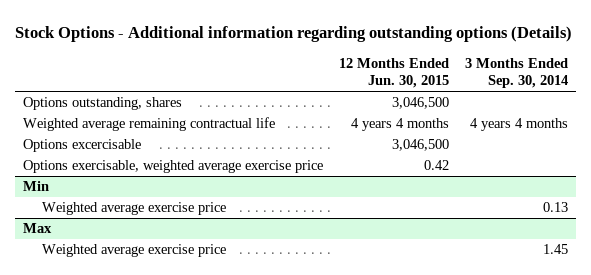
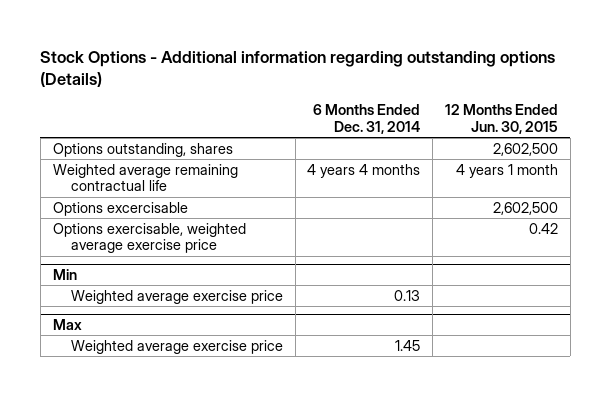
[464,57,568,89] 3 Months Ended Sep. 30, 2014 -> none
none -> [313,104,421,134] 6 Months Ended Dec. 31, 2014
[392,97,450,110] 3,046,500 -> [493,142,559,156] 2,602,500
[351,118,450,132] 4 years 4 months -> [456,163,559,178] 4 years 1 month
[392,139,450,152] 3,046,500 -> [493,201,559,215] 2,602,500

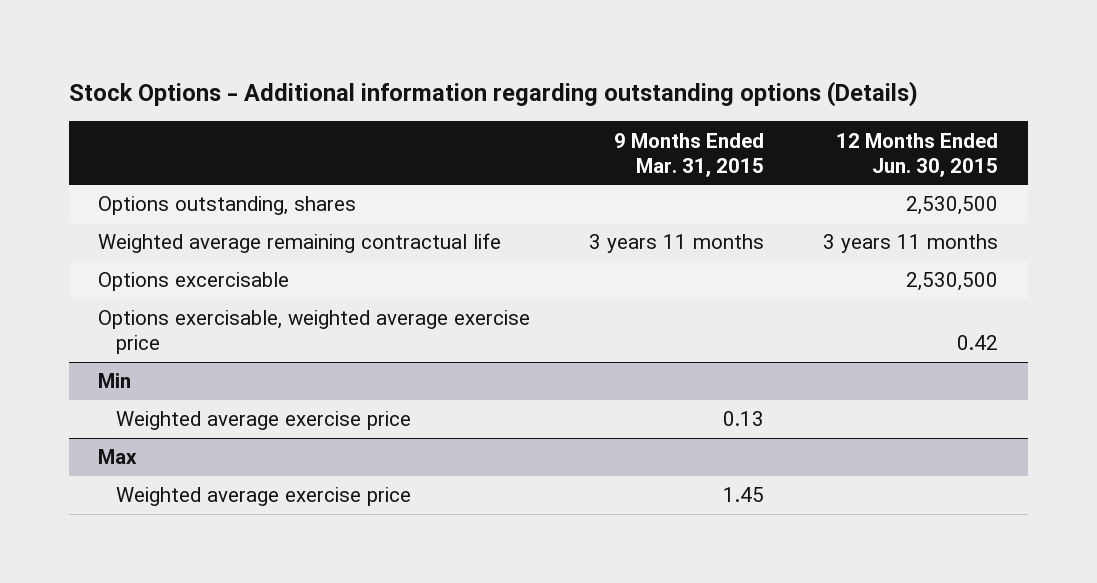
[313,104,421,134] 6 Months Ended Dec. 31, 2014 -> none
none -> [614,132,765,177] 9 Months Ended Mar. 31, 2015
[493,142,559,156] 2,602,500 -> [906,196,999,216] 2,530,500
[456,163,559,178] 4 years 1 month -> [823,234,999,254] 3 years 11 months
[493,201,559,215] 2,602,500 -> [906,272,999,292] 2,530,500

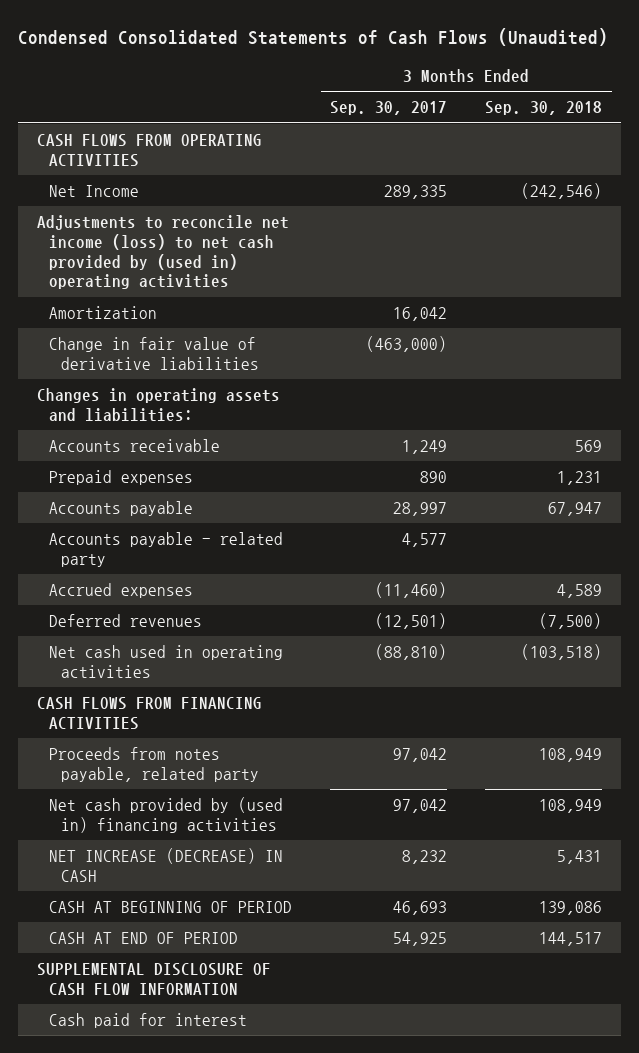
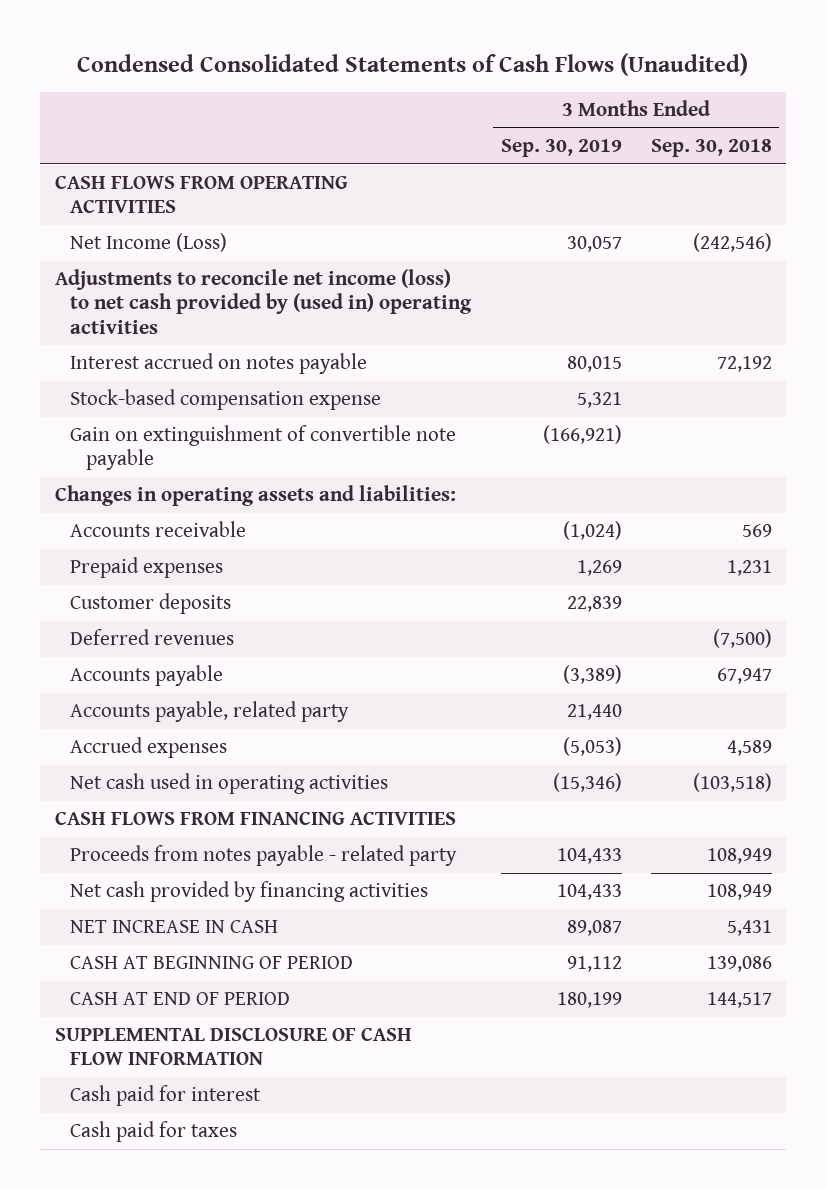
[330,101,448,116] Sep. 30, 2017 -> none
none -> [500,138,622,157] Sep. 30, 2019
[49,184,140,197] Net Income -> [70,233,228,253] Net Income (Loss)
[49,305,158,319] Amortization -> none
[49,336,260,370] Change in fair value of derivative liabilities -> none
none -> [70,353,368,375] Interest accrued on notes payable
none -> [70,389,382,411] Stock-based compensation expense
none -> [70,425,457,471] Gain on extinguishment of convertible note payable
none -> [70,593,232,615] Customer deposits
[49,613,203,627] Deferred revenues -> [70,629,235,646] Deferred revenues
[49,531,284,567] Accounts payable - related party -> [70,701,350,723] Accounts payable, related party
[49,746,260,782] Proceeds from notes payable, related party -> [70,845,458,867] Proceeds from notes payable - related party
[49,796,284,833] Net cash provided by (used in) financing activities -> [70,881,429,903] Net cash provided by financing activities
[49,847,284,882] NET INCREASE (DECREASE) IN CASH -> [70,920,279,934] NET INCREASE IN CASH
none -> [70,1121,238,1143] Cash paid for taxes

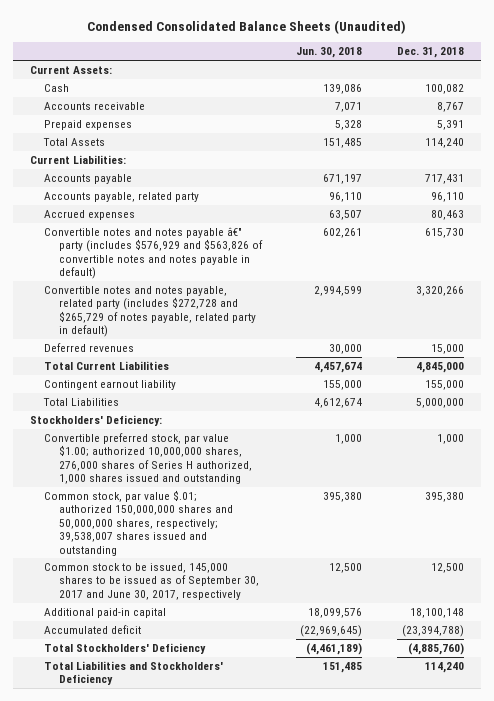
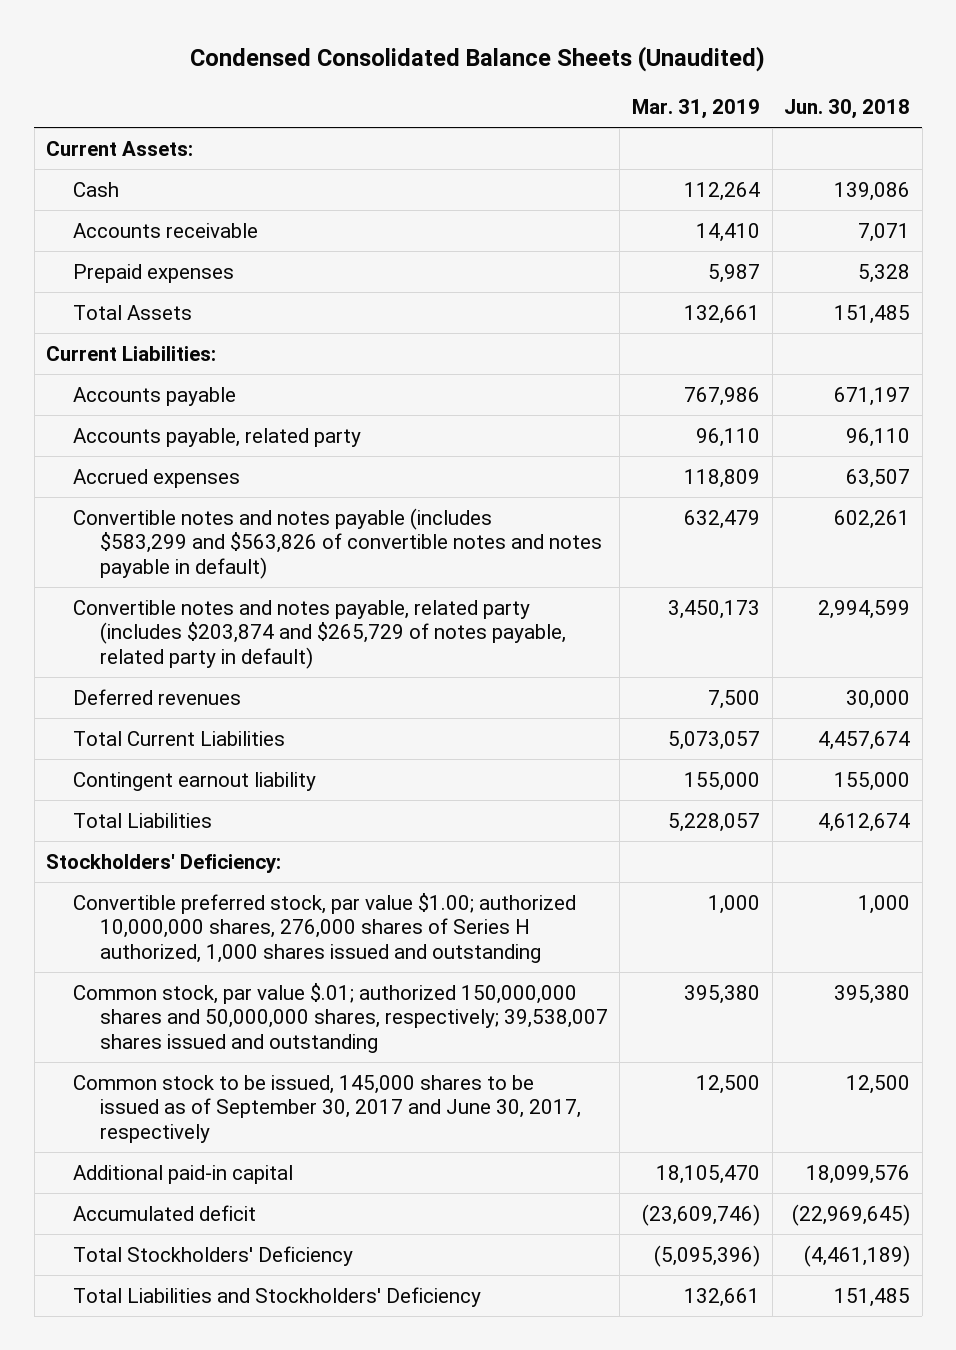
[396,47,464,59] Dec. 31, 2018 -> none
none -> [631,98,760,119] Mar. 31, 2019
[44,227,263,280] Convertible notes and notes payable â€" party (includes $576,929 and $563,826 of convertible notes and notes payable in default) -> [73,507,602,579] Convertible notes and notes payable (includes $583,299 and $563,826 of convertible notes and notes payable in default)
[44,286,256,338] Convertible notes and notes payable, related party (includes $272,728 and $265,729 of notes payable, related party in default) -> [73,599,566,669] Convertible notes and notes payable, related party (includes $203,874 and $265,729 of notes payable, related party in default)

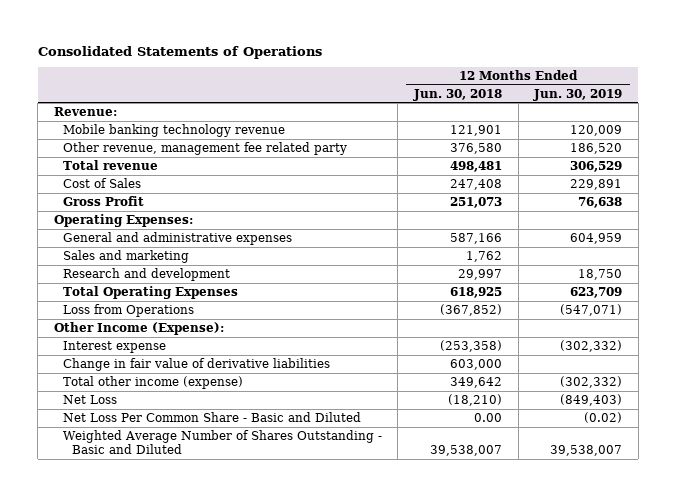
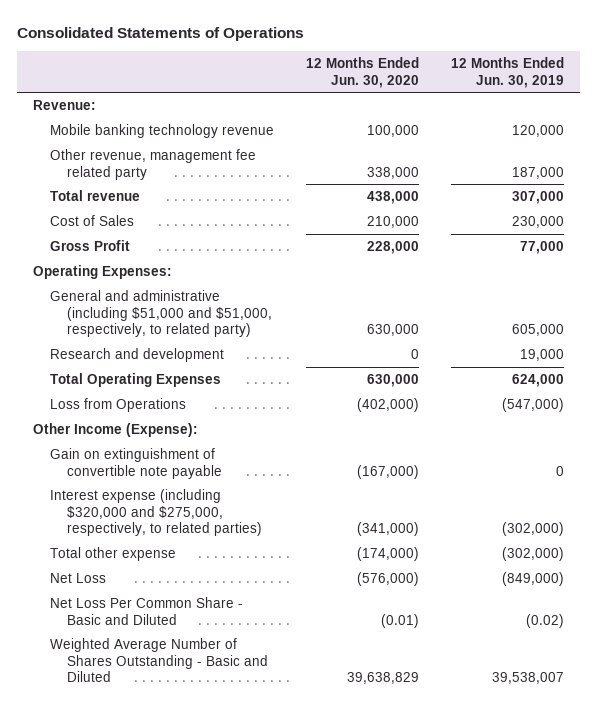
[413,88,503,101] Jun. 30, 2018 -> none
none -> [305,57,419,88] 12 Months Ended Jun. 30, 2020
[570,125,623,137] 120,009 -> [511,124,564,137] 120,000
[570,143,623,155] 186,520 -> [511,166,564,179] 187,000
[570,161,623,173] 306,529 -> [511,190,564,204] 307,000
[570,179,623,191] 229,891 -> [511,215,564,228] 230,000
[578,197,623,209] 76,638 -> [519,240,564,254] 77,000
[62,250,189,264] Sales and marketing -> none
[62,232,292,246] General and administrative expenses -> [49,289,273,338] General and administrative (including $51,000 and $51,000, respectively, to related party)
[570,233,623,245] 604,959 -> [511,324,564,337] 605,000
[578,269,623,281] 18,750 -> [519,348,564,361] 19,000
[570,287,623,299] 623,709 -> [511,373,564,387] 624,000
[560,304,623,317] (547,071) -> [501,397,564,412] (547,000)
[62,341,166,354] Interest expense -> none
[62,358,330,372] Change in fair value of derivative liabilities -> none
none -> [49,447,223,479] Gain on extinguishment of convertible note payable
none -> [49,488,263,537] Interest expense (including $320,000 and $275,000, respectively, to related parties)
[62,376,243,390] Total other income (expense) -> [49,546,176,561] Total other expense
[560,376,623,389] (302,332) -> [501,546,564,561] (302,000)
[560,394,623,407] (849,403) -> [501,571,564,586] (849,000)

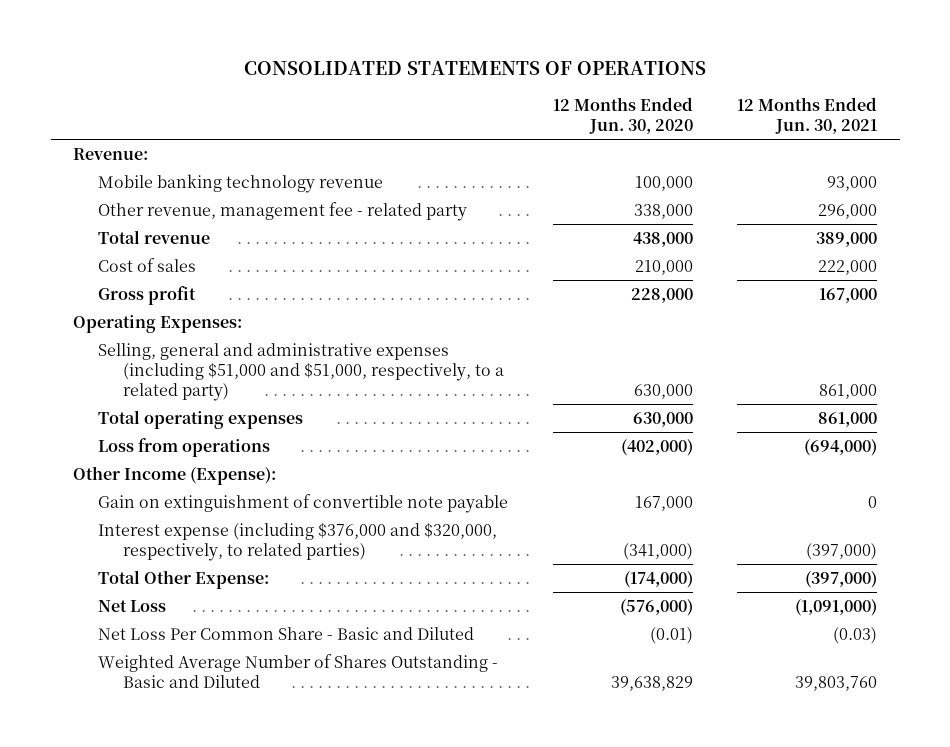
[16,26,304,41] Consolidated Statements of Operations -> [244,61,707,76] CONSOLIDATED STATEMENTS OF OPERATIONS
[450,57,564,88] 12 Months Ended Jun. 30, 2019 -> none
none -> [737,97,878,135] 12 Months Ended Jun. 30, 2021
[49,148,256,180] Other revenue, management fee related party -> [98,201,468,221] Other revenue, management fee - related party
[49,214,134,226] Cost of Sales -> [98,257,197,272] Cost of sales
[49,239,130,251] Gross Profit -> [98,285,197,305] Gross profit
[49,347,224,362] Research and development -> none
[49,289,273,338] General and administrative (including $51,000 and $51,000, respectively, to related party) -> [98,342,505,402] Selling, general and administrative expenses (including $51,000 and $51,000, respectively, to a related party)
[49,372,221,387] Total Operating Expenses -> [98,409,304,429] Total operating expenses
[49,397,186,412] Loss from Operations -> [98,437,271,457] Loss from operations
[356,464,419,479] (167,000) -> [634,495,693,511] 167,000
[49,488,263,537] Interest expense (including $320,000 and $275,000, respectively, to related parties) -> [98,521,498,561] Interest expense (including $376,000 and $320,000, respectively, to related parties)
[49,546,176,561] Total other expense -> [98,569,270,589] Total Other Expense:

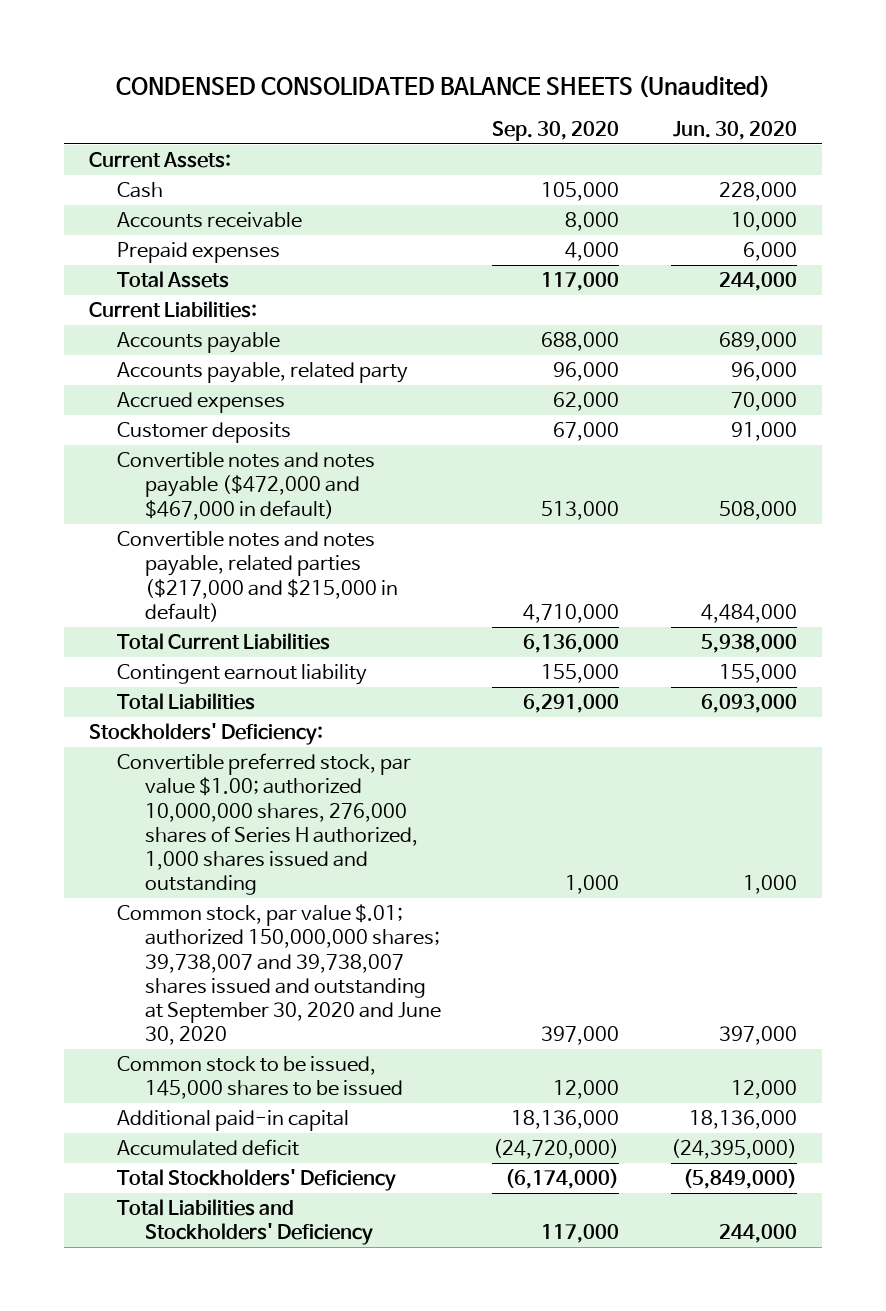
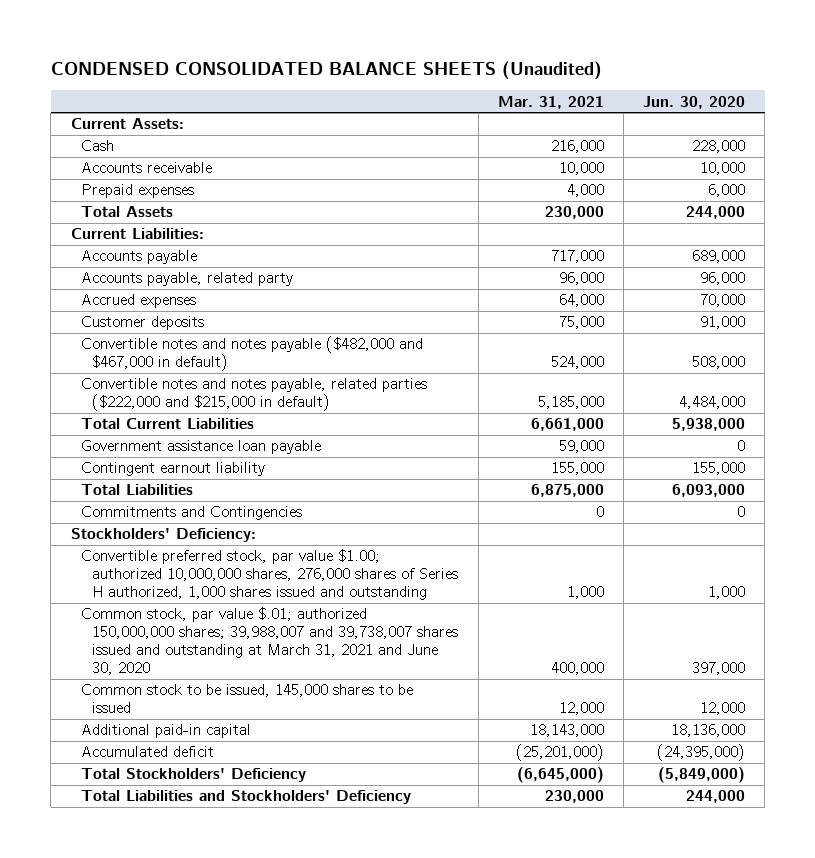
[492,120,620,141] Sep. 30, 2020 -> none
none -> [497,95,604,109] Mar. 31, 2021
[117,452,376,520] Convertible notes and notes payable ($472,000 and $467,000 in default) -> [81,336,424,372] Convertible notes and notes payable ($482,000 and $467,000 in default)
[117,531,398,622] Convertible notes and notes payable, related parties ($217,000 and $215,000 in default) -> [81,378,428,412] Convertible notes and notes payable, related parties ($222,000 and $215,000 in default)
none -> [81,440,322,455] Government assistance loan payable
none -> [81,506,303,521] Commitments and Contingencies
[117,904,441,1046] Common stock, par value $.01; authorized 150,000,000 shares; 39,738,007 and 39,738,007 shares issued and outstanding at September 30, 2020 and June 30, 2020 -> [81,607,459,676] Common stock, par value $.01; authorized 150,000,000 shares; 39,988,007 and 39,738,007 shares issued and outstanding at March 31, 2021 and June 30, 2020

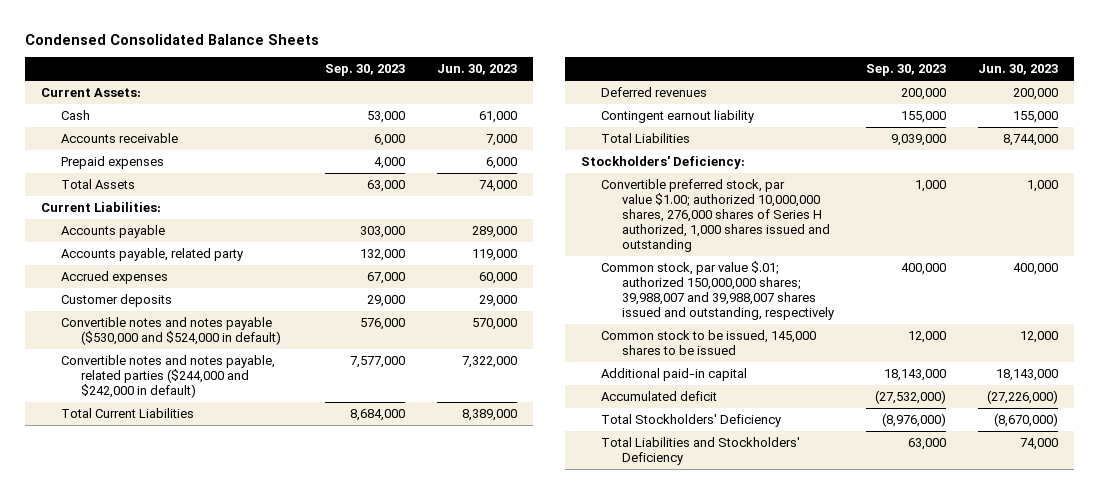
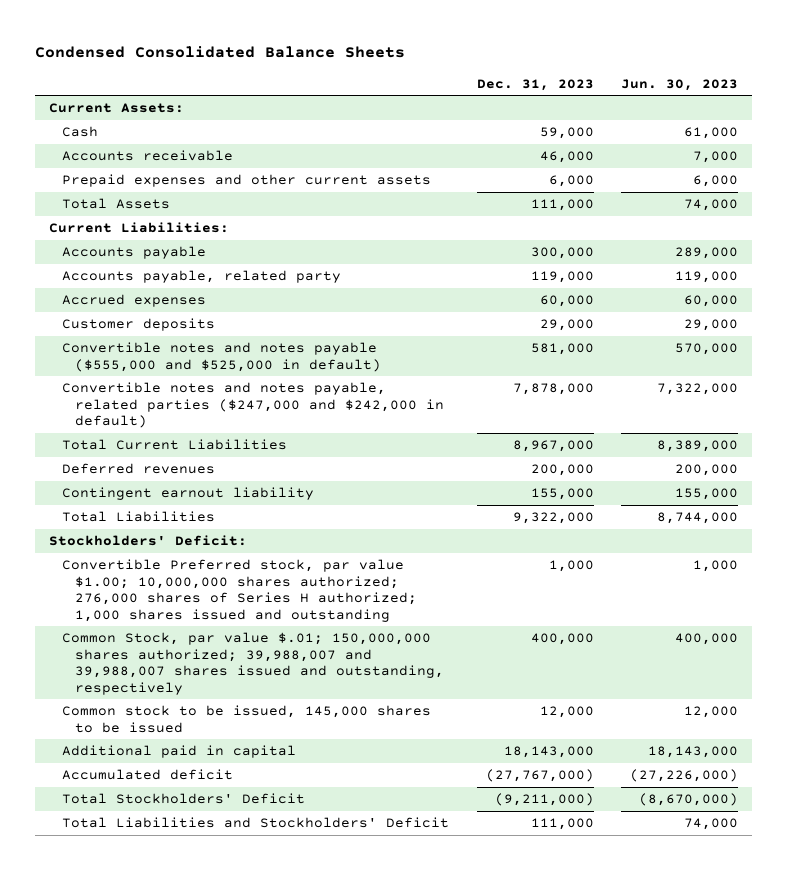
[325,64,406,77] Sep. 30, 2023 -> none
none -> [476,78,594,91] Dec. 31, 2023
[60,155,164,169] Prepaid expenses -> [61,174,431,188] Prepaid expenses and other current assets
[60,316,282,346] Convertible notes and notes payable ($530,000 and $524,000 in default) -> [61,342,381,372] Convertible notes and notes payable ($555,000 and $525,000 in default)
[60,354,275,399] Convertible notes and notes payable, related parties ($244,000 and $242,000 in default) -> [61,382,444,429] Convertible notes and notes payable, related parties ($247,000 and $242,000 in default)
[581,155,746,169] Stockholders' Deficiency: -> [49,535,248,547] Stockholders' Deficit:
[601,178,830,253] Convertible preferred stock, par value $1.00; authorized 10,000,000 shares, 276,000 shares of Series H authorized, 1,000 shares issued and outstanding -> [61,559,417,622] Convertible Preferred stock, par value $1.00; 10,000,000 shares authorized; 276,000 shares of Series H authorized; 1,000 shares issued and outstanding
[601,260,834,321] Common stock, par value $.01; authorized 150,000,000 shares; 39,988,007 and 39,988,007 shares issued and outstanding, respectively -> [61,632,444,695] Common Stock, par value $.01; 150,000,000 shares authorized; 39,988,007 and 39,988,007 shares issued and outstanding, respectively
[601,367,748,381] Additional paid-in capital -> [61,745,296,759] Additional paid in capital
[601,413,782,427] Total Stockholders' Deficiency -> [61,793,305,805] Total Stockholders' Deficit
[601,436,801,466] Total Liabilities and Stockholders' Deficiency -> [61,817,449,829] Total Liabilities and Stockholders' Deficit

